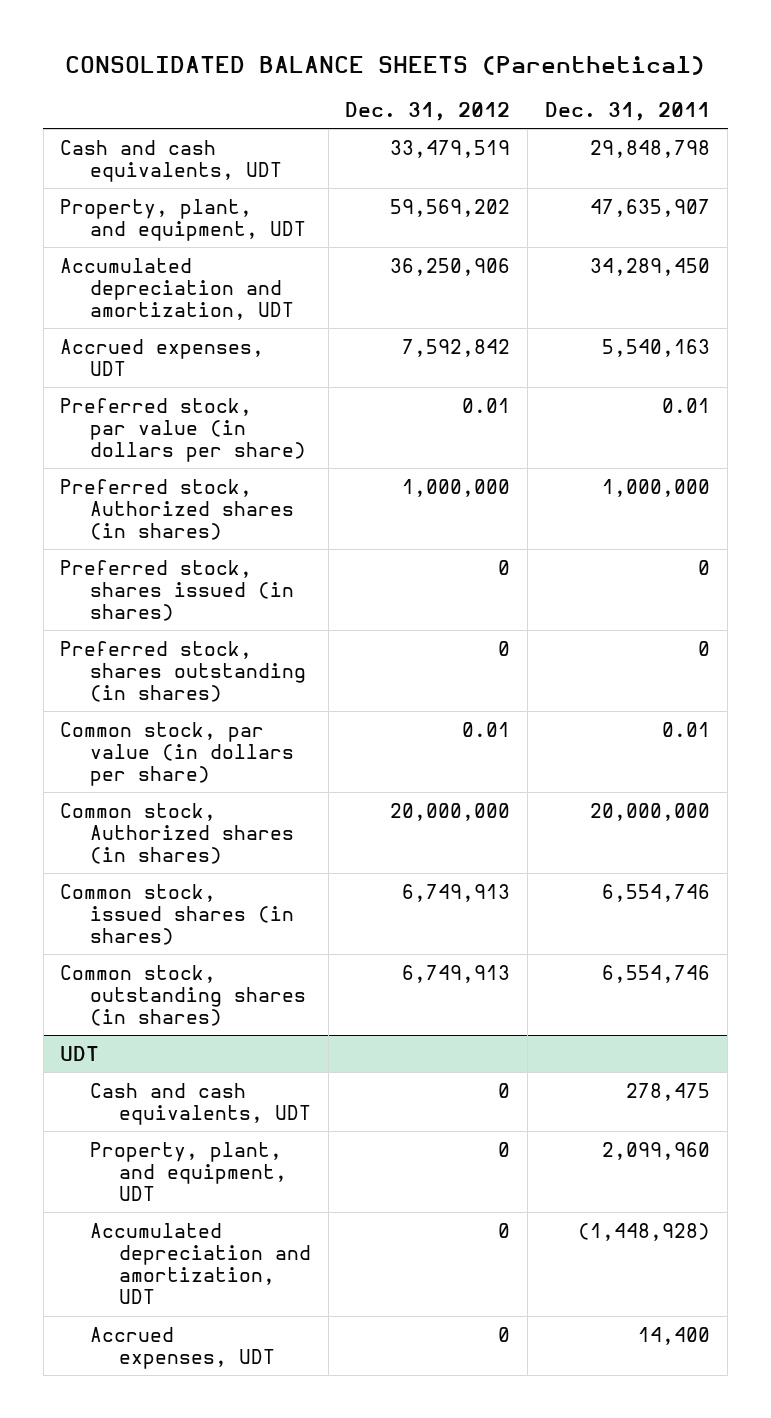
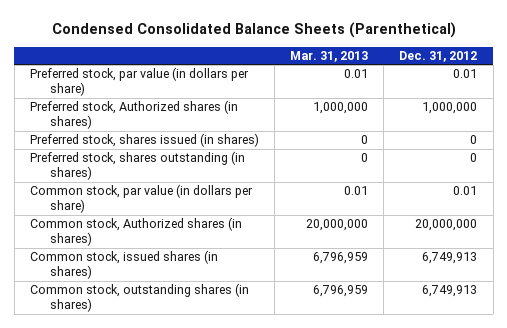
[65,55,706,75] CONSOLIDATED BALANCE SHEETS (Parenthetical) -> [51,21,456,38] Condensed Consolidated Balance Sheets (Parenthetical)
[545,102,711,122] Dec. 31, 2011 -> none
none -> [290,50,369,62] Mar. 31, 2013
[60,139,282,182] Cash and cash equivalents, UDT -> none
[60,198,306,241] Property, plant, and equipment, UDT -> none
[60,257,294,321] Accumulated depreciation and amortization, UDT -> none
[60,338,265,376] Accrued expenses, UDT -> none
[60,1045,100,1061] UDT -> none
[89,1082,311,1125] Cash and cash equivalents, UDT -> none
[89,1141,287,1202] Property, plant, and equipment, UDT -> none
[89,1222,311,1305] Accumulated depreciation and amortization, UDT -> none
[89,1326,275,1369] Accrued expenses, UDT -> none

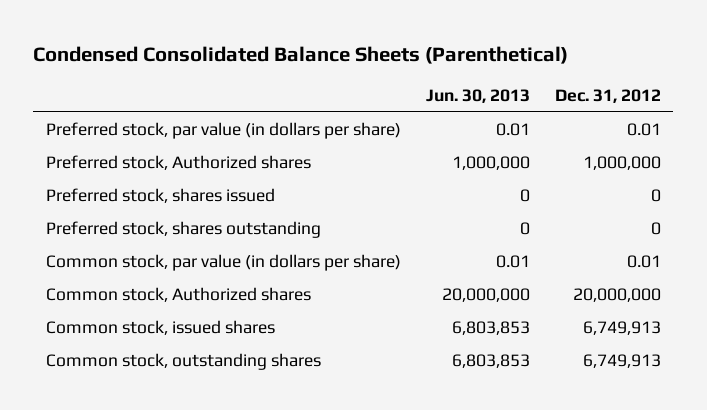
[290,50,369,62] Mar. 31, 2013 -> none
none -> [425,89,530,104] Jun. 30, 2013
[29,100,238,130] Preferred stock, Authorized shares (in shares) -> [45,155,311,171] Preferred stock, Authorized shares
[29,133,259,148] Preferred stock, shares issued (in shares) -> [45,188,275,204] Preferred stock, shares issued
[29,151,245,181] Preferred stock, shares outstanding (in shares) -> [45,221,321,239] Preferred stock, shares outstanding
[29,217,242,247] Common stock, Authorized shares (in shares) -> [45,287,311,303] Common stock, Authorized shares
[29,250,218,280] Common stock, issued shares (in shares) -> [45,320,275,336] Common stock, issued shares
[29,283,249,313] Common stock, outstanding shares (in shares) -> [45,353,321,371] Common stock, outstanding shares

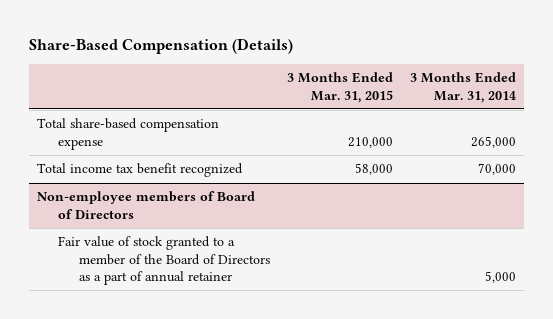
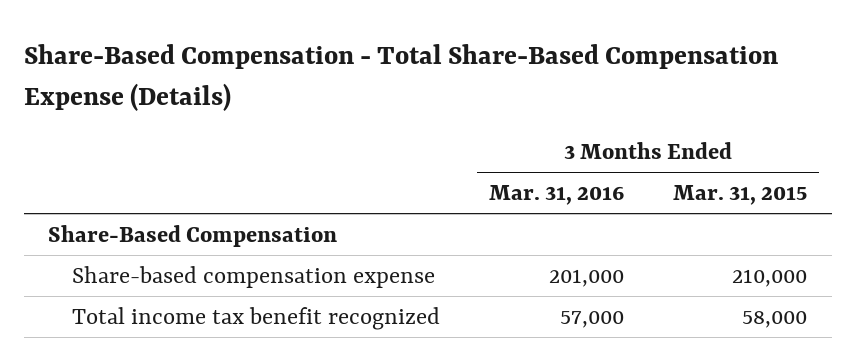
[28,38,293,55] Share-Based Compensation (Details) -> [23,44,778,112] Share-Based Compensation - Total Share-Based Compensation Expense (Details)
[409,72,516,103] 3 Months Ended Mar. 31, 2014 -> none
none -> [488,185,624,206] Mar. 31, 2016
none -> [48,224,338,247] Share-Based Compensation
[37,118,220,150] Total share-based compensation expense -> [71,265,435,288] Share-based compensation expense
[37,191,256,219] Non-employee members of Board of Directors -> none
[57,236,270,285] Fair value of stock granted to a member of the Board of Directors as a part of annual retainer -> none

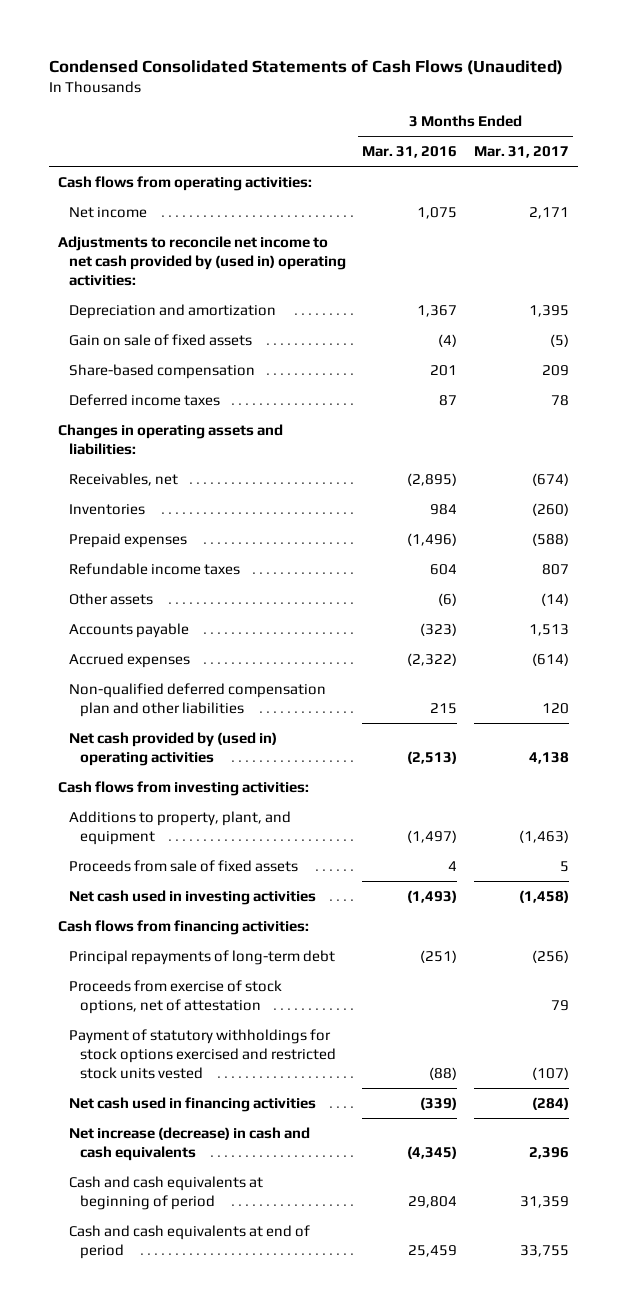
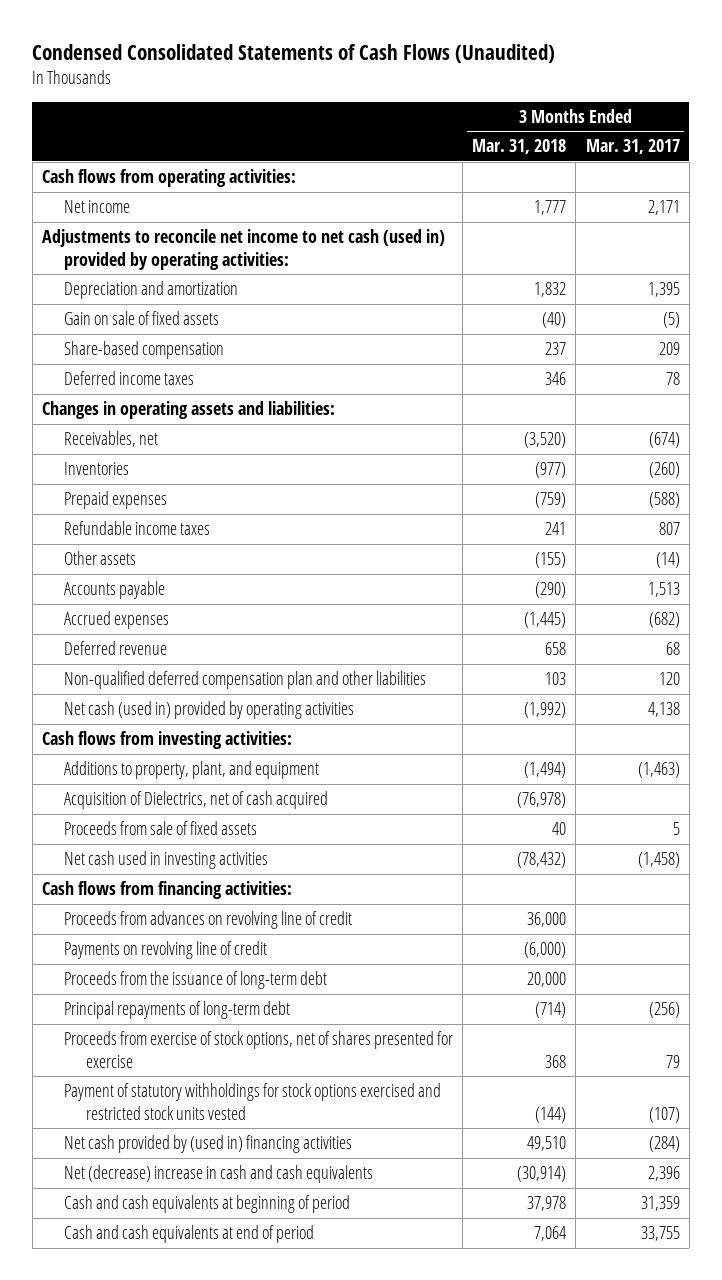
[362,146,458,159] Mar. 31, 2016 -> none
none -> [472,139,567,155] Mar. 31, 2018
[57,235,346,286] Adjustments to reconcile net income to net cash provided by (used in) operating activities: -> [42,229,446,270] Adjustments to reconcile net income to net cash (used in) provided by operating activities:
[532,652,570,666] (614) -> [648,612,680,629] (682)
none -> [63,641,167,656] Deferred revenue
[68,731,277,766] Net cash provided by (used in) operating activities -> [63,701,354,720] Net cash (used in) provided by operating activities
none -> [63,791,328,810] Acquisition of Dielectrics, net of cash acquired
none -> [63,911,352,930] Proceeds from advances on revolving line of credit
none -> [63,941,267,960] Payments on revolving line of credit
none -> [63,971,327,990] Proceeds from the issuance of long-term debt
[68,979,282,1014] Proceeds from exercise of stock options, net of attestation -> [63,1031,453,1068] Proceeds from exercise of stock options, net of shares presented for exercise
[68,1096,316,1112] Net cash used in financing activities -> [63,1135,352,1154] Net cash provided by (used in) financing activities
[68,1126,310,1161] Net increase (decrease) in cash and cash equivalents -> [63,1165,373,1184] Net (decrease) increase in cash and cash equivalents

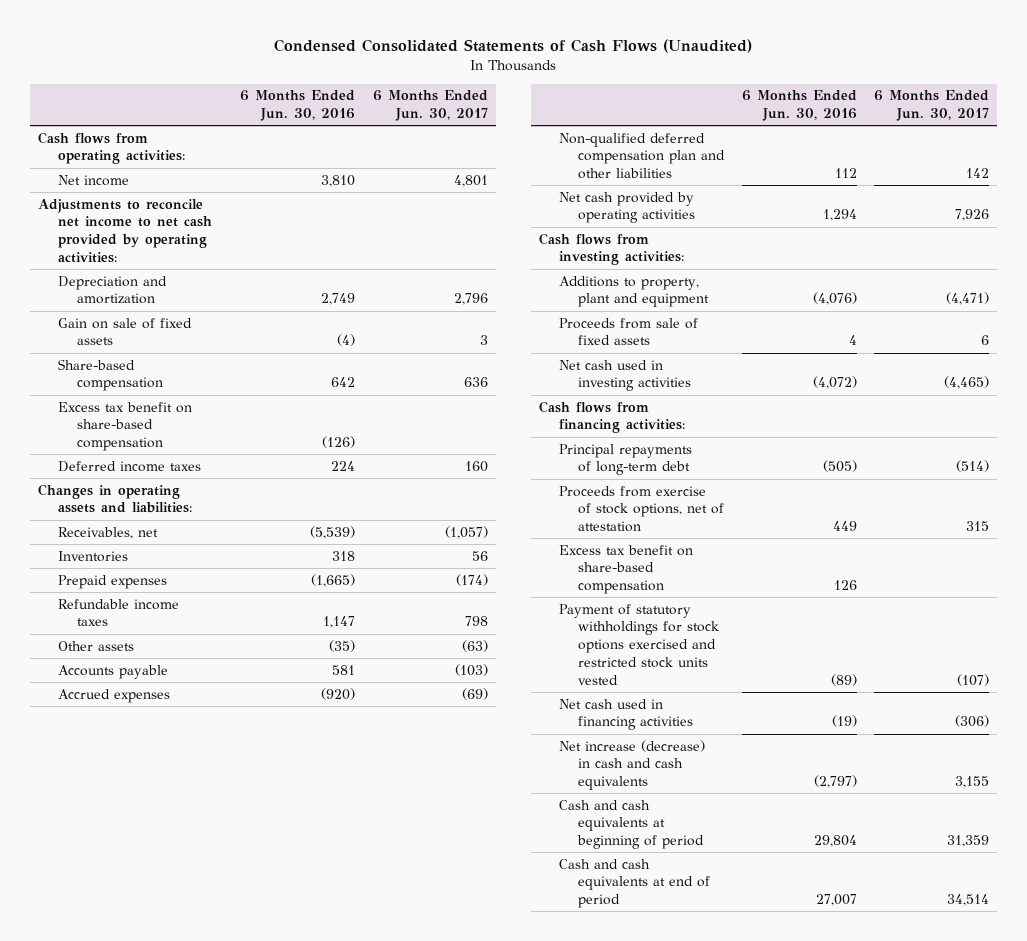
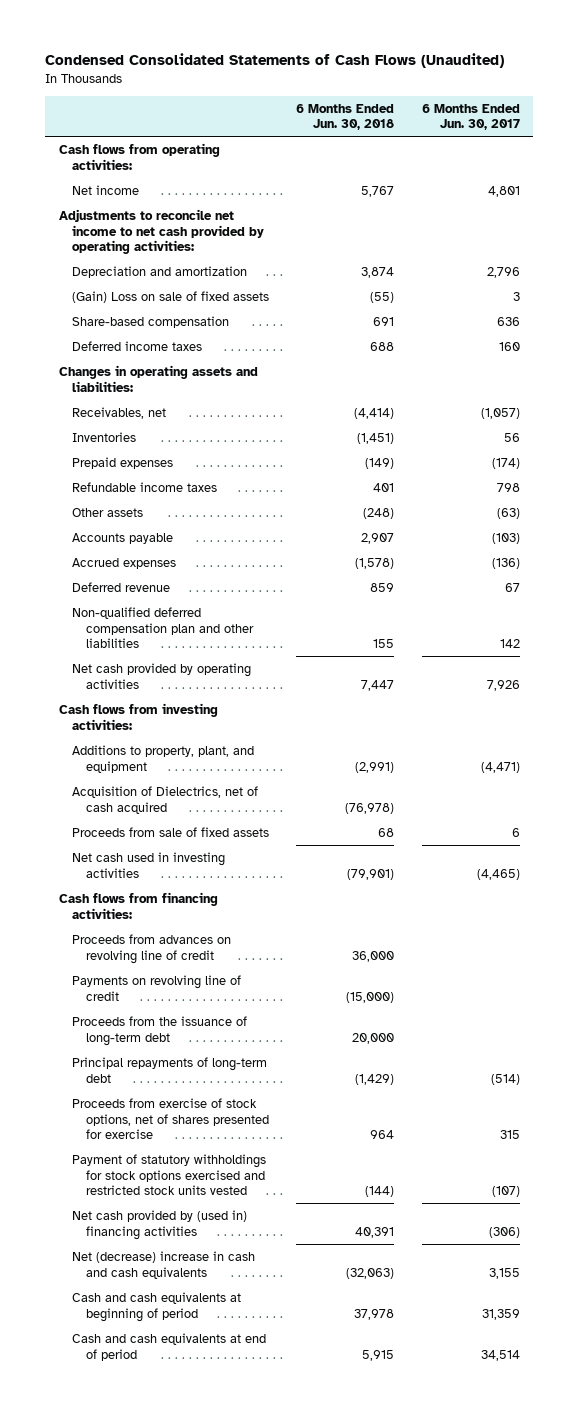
[240,90,356,121] 6 Months Ended Jun. 30, 2016 -> none
none -> [296,103,395,131] 6 Months Ended Jun. 30, 2018
[57,317,192,346] Gain on sale of fixed assets -> [72,291,270,304] (Gain) Loss on sale of fixed assets
[57,401,192,452] Excess tax benefit on share-based compensation -> none
[461,687,488,700] (69) -> [491,558,520,570] (136)
none -> [72,582,171,593] Deferred revenue
[558,275,710,308] Additions to property, plant and equipment -> [72,745,255,773] Additions to property, plant, and equipment
none -> [72,786,259,814] Acquisition of Dielectrics, net of cash acquired
none -> [72,934,232,964] Proceeds from advances on revolving line of credit
none -> [72,975,242,1001] Payments on revolving line of credit
none -> [72,1016,248,1046] Proceeds from the issuance of long-term debt
[558,544,693,595] Excess tax benefit on share-based compensation -> none
[558,485,725,533] Proceeds from exercise of stock options, net of attestation -> [72,1098,269,1140] Proceeds from exercise of stock options, net of shares presented for exercise
[558,698,694,731] Net cash used in financing activities -> [72,1210,248,1240] Net cash provided by (used in) financing activities
[558,739,705,791] Net increase (decrease) in cash and cash equivalents -> [72,1251,256,1279] Net (decrease) increase in cash and cash equivalents

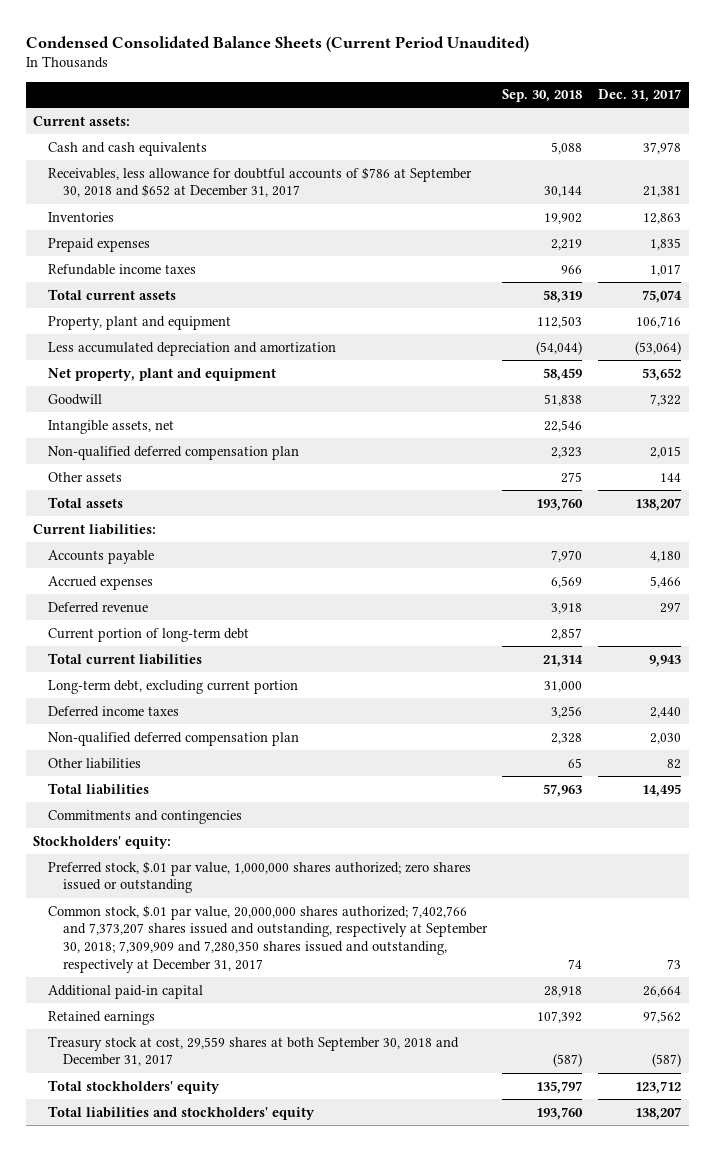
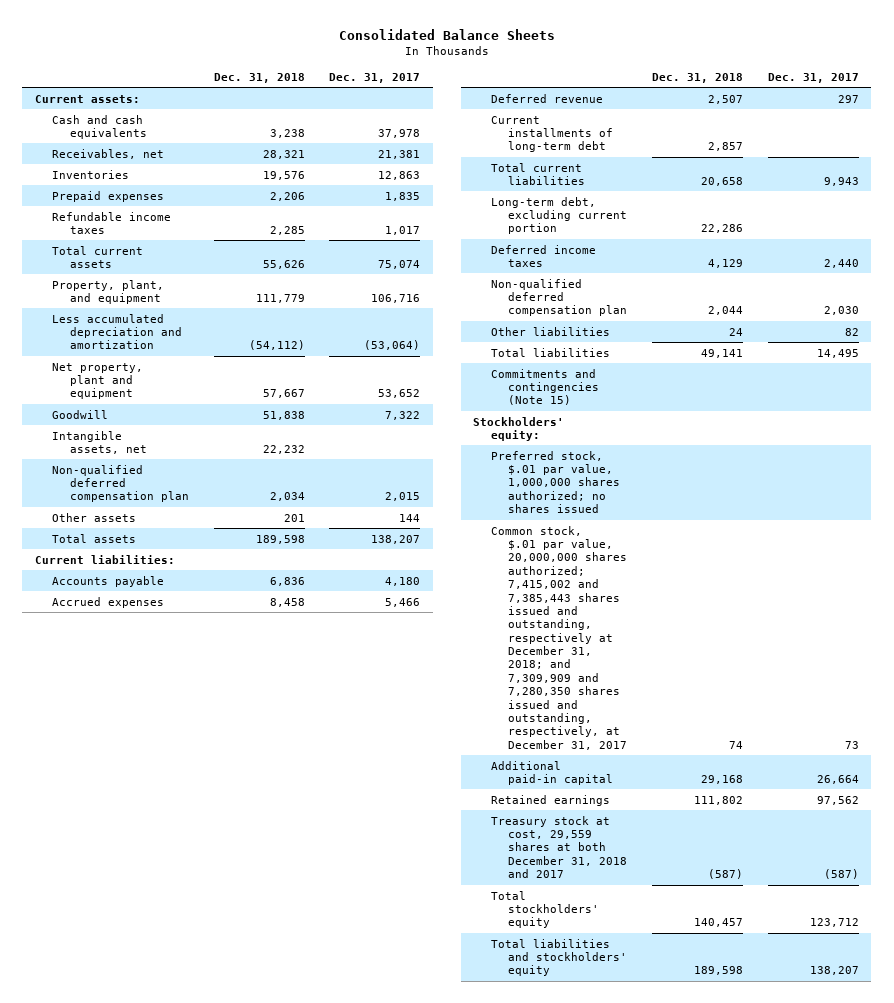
[25,35,529,52] Condensed Consolidated Balance Sheets (Current Period Unaudited) -> [338,28,555,40] Consolidated Balance Sheets
[502,89,583,103] Sep. 30, 2018 -> none
none -> [213,73,305,84] Dec. 31, 2018
[48,166,473,198] Receivables, less allowance for doubtful accounts of $786 at September 30, 2018 and $652 at December 31, 2017 -> [52,148,165,159] Receivables, net
[48,315,232,330] Property, plant and equipment -> [52,279,165,305] Property, plant, and equipment
[48,627,250,642] Current portion of long-term debt -> [490,115,614,153] Current installments of long-term debt
[48,809,243,824] Commitments and contingencies -> [490,368,600,406] Commitments and contingencies (Note 15)
[48,860,472,894] Preferred stock, $.01 par value, 1,000,000 shares authorized; zero shares issued or outstanding -> [490,450,621,514] Preferred stock, $.01 par value, 1,000,000 shares authorized; no shares issued
[48,904,488,973] Common stock, $.01 par value, 20,000,000 shares authorized; 7,402,766 and 7,373,207 shares issued and outstanding, respectively at September 30, 2018; 7,309,909 and 7,280,350 shares issued and outstanding, respectively at December 31, 2017 -> [490,525,628,750] Common stock, $.01 par value, 20,000,000 shares authorized; 7,415,002 and 7,385,443 shares issued and outstanding, respectively at December 31, 2018; and 7,309,909 and 7,280,350 shares issued and outstanding, respectively, at December 31, 2017
[48,1035,460,1067] Treasury stock at cost, 29,559 shares at both September 30, 2018 and December 31, 2017 -> [490,815,628,879] Treasury stock at cost, 29,559 shares at both December 31, 2018 and 2017

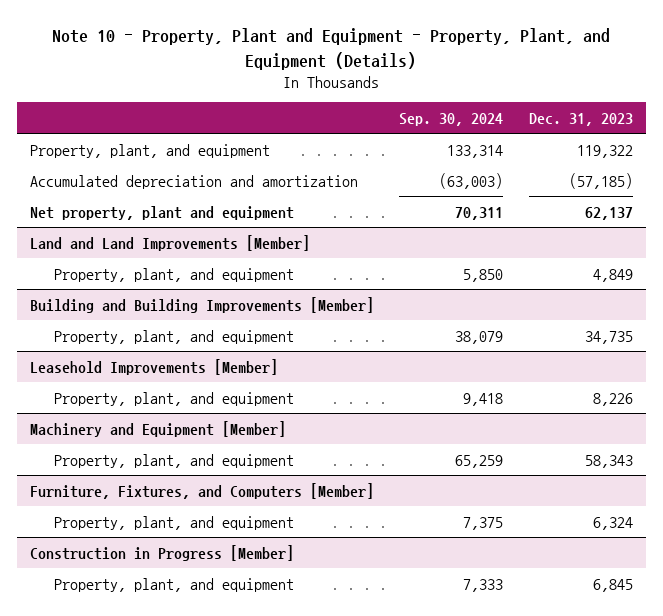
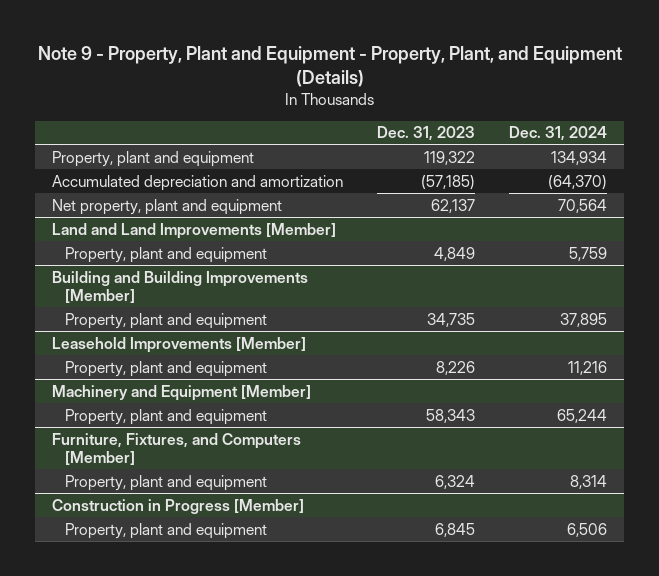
[52,28,611,70] Note 10 - Property, Plant and Equipment - Property, Plant, and Equipment (Details) -> [37,45,622,87] Note 9 - Property, Plant and Equipment - Property, Plant, and Equipment (Details)
[399,112,504,126] Sep. 30, 2024 -> none
none -> [509,126,608,142] Dec. 31, 2024
[30,143,271,158] Property, plant, and equipment -> [52,150,255,167] Property, plant and equipment
[54,267,295,282] Property, plant, and equipment -> [64,246,267,263] Property, plant and equipment
[54,329,295,344] Property, plant, and equipment -> [64,312,267,329] Property, plant and equipment
[54,391,295,406] Property, plant, and equipment -> [64,360,267,377] Property, plant and equipment
[54,453,295,468] Property, plant, and equipment -> [64,408,267,425] Property, plant and equipment
[54,515,295,530] Property, plant, and equipment -> [64,474,267,491] Property, plant and equipment
[54,577,295,592] Property, plant, and equipment -> [64,522,267,539] Property, plant and equipment

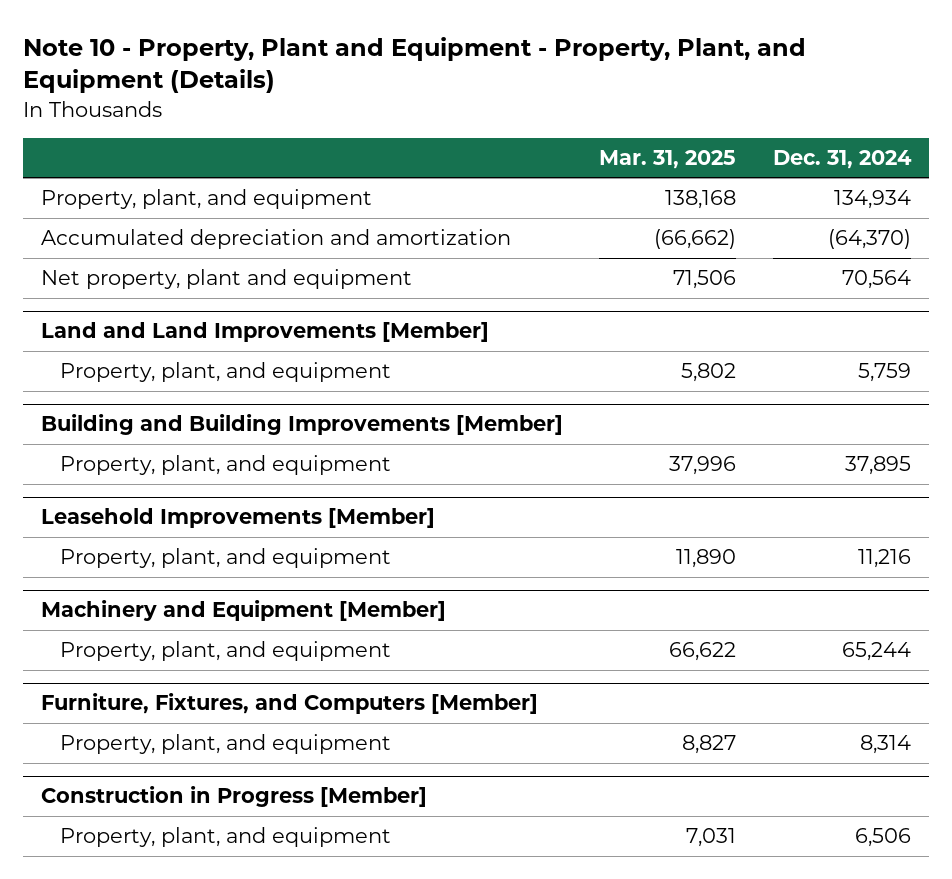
[37,45,622,87] Note 9 - Property, Plant and Equipment - Property, Plant, and Equipment (Details) -> [23,36,807,94] Note 10 - Property, Plant and Equipment - Property, Plant, and Equipment (Details)
[377,126,476,142] Dec. 31, 2023 -> none
none -> [599,149,737,169] Mar. 31, 2025
[52,150,255,167] Property, plant and equipment -> [41,189,373,210] Property, plant, and equipment
[64,246,267,263] Property, plant and equipment -> [59,362,391,383] Property, plant, and equipment
[64,312,267,329] Property, plant and equipment -> [59,455,391,476] Property, plant, and equipment
[64,360,267,377] Property, plant and equipment -> [59,548,391,569] Property, plant, and equipment
[64,408,267,425] Property, plant and equipment -> [59,641,391,662] Property, plant, and equipment
[64,474,267,491] Property, plant and equipment -> [59,734,391,755] Property, plant, and equipment
[64,522,267,539] Property, plant and equipment -> [59,827,391,848] Property, plant, and equipment

